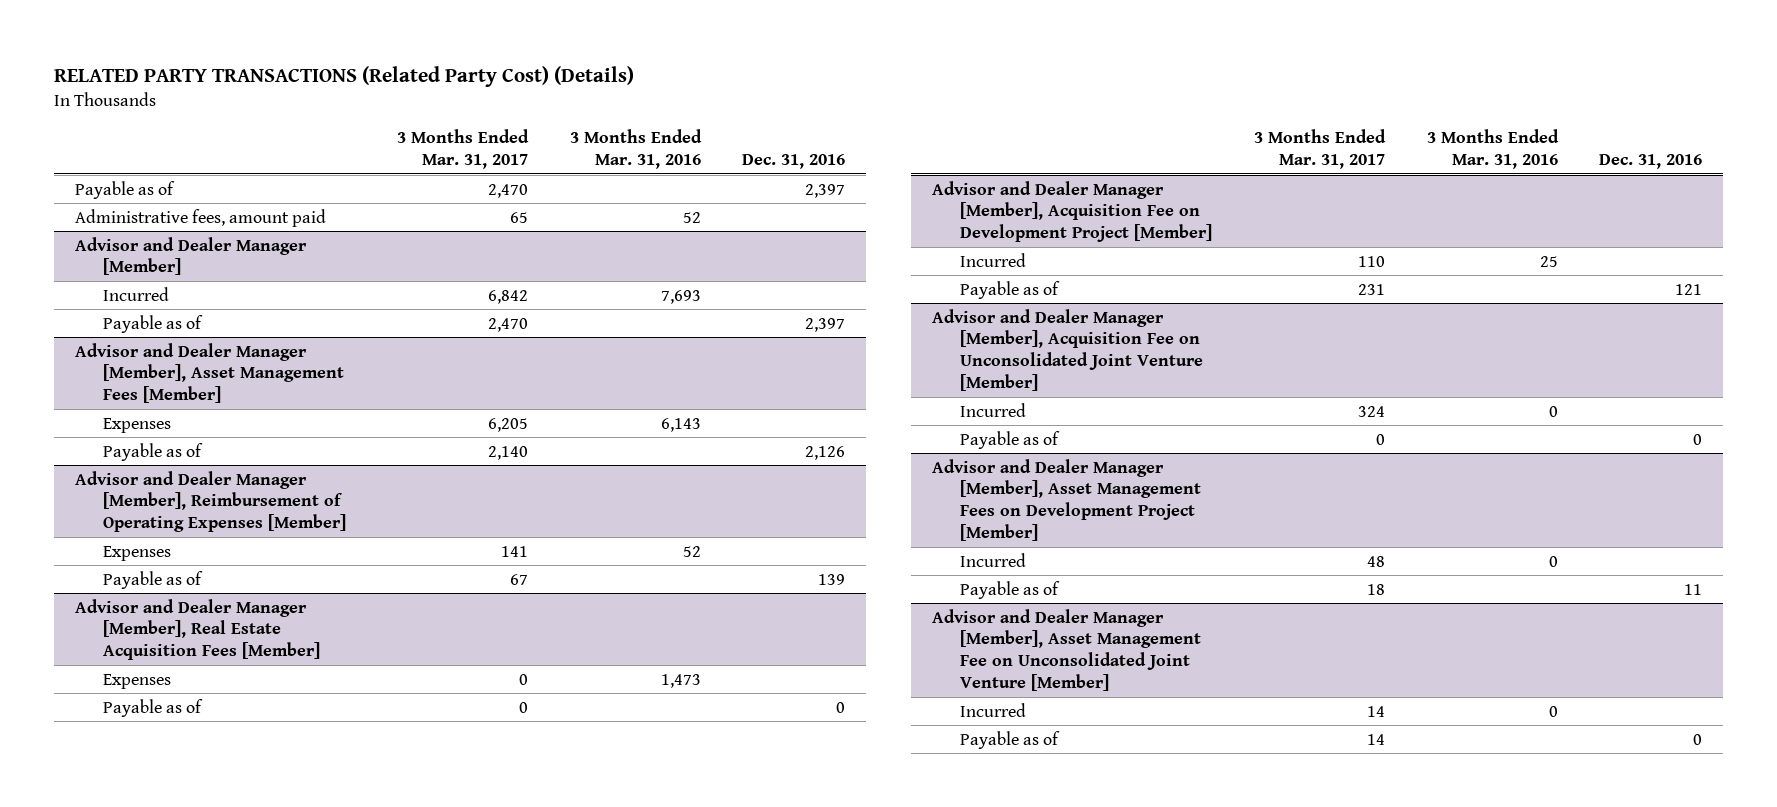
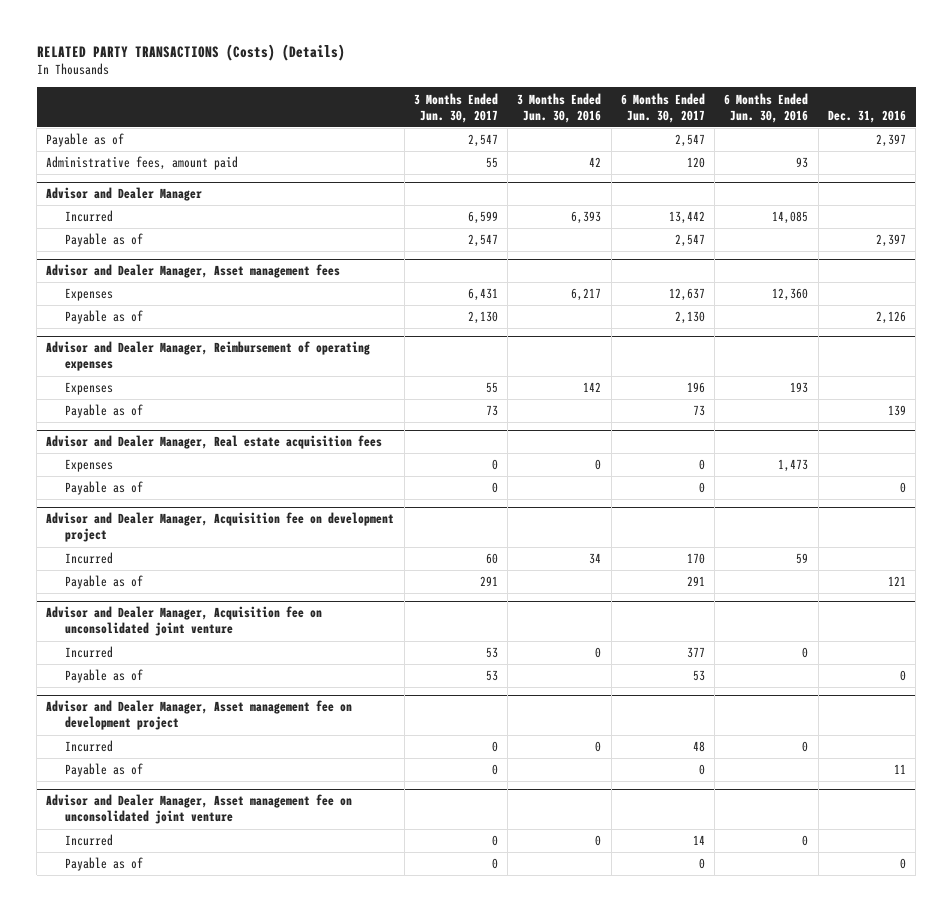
[53,65,634,87] RELATED PARTY TRANSACTIONS (Related Party Cost) (Details) -> [36,43,345,61] RELATED PARTY TRANSACTIONS (Costs) (Details)
[396,129,529,170] 3 Months Ended Mar. 31, 2017 -> none
[569,129,702,170] 3 Months Ended Mar. 31, 2016 -> none
none -> [413,92,498,123] 3 Months Ended Jun. 30, 2017
none -> [517,92,602,123] 3 Months Ended Jun. 30, 2016
none -> [620,92,705,123] 6 Months Ended Jun. 30, 2017
none -> [724,92,809,123] 6 Months Ended Jun. 30, 2016
[74,236,307,276] Advisor and Dealer Manager [Member] -> [46,187,203,202] Advisor and Dealer Manager
[74,342,345,404] Advisor and Dealer Manager [Member], Asset Management Fees [Member] -> [46,264,341,279] Advisor and Dealer Manager, Asset management fees
[74,470,347,533] Advisor and Dealer Manager [Member], Reimbursement of Operating Expenses [Member] -> [46,341,371,372] Advisor and Dealer Manager, Reimbursement of operating expenses
[74,598,321,661] Advisor and Dealer Manager [Member], Real Estate Acquisition Fees [Member] -> [46,435,383,450] Advisor and Dealer Manager, Real estate acquisition fees
[931,180,1213,243] Advisor and Dealer Manager [Member], Acquisition Fee on Development Project [Member] -> [46,512,395,543] Advisor and Dealer Manager, Acquisition fee on development project
[931,308,1204,392] Advisor and Dealer Manager [Member], Acquisition Fee on Unconsolidated Joint Venture [Member] -> [46,606,323,637] Advisor and Dealer Manager, Acquisition fee on unconsolidated joint venture
[931,458,1202,542] Advisor and Dealer Manager [Member], Asset Management Fees on Development Project [Member] -> [46,700,353,731] Advisor and Dealer Manager, Asset management fee on development project
[931,608,1202,692] Advisor and Dealer Manager [Member], Asset Management Fee on Unconsolidated Joint Venture [Member] -> [46,794,353,825] Advisor and Dealer Manager, Asset management fee on unconsolidated joint venture

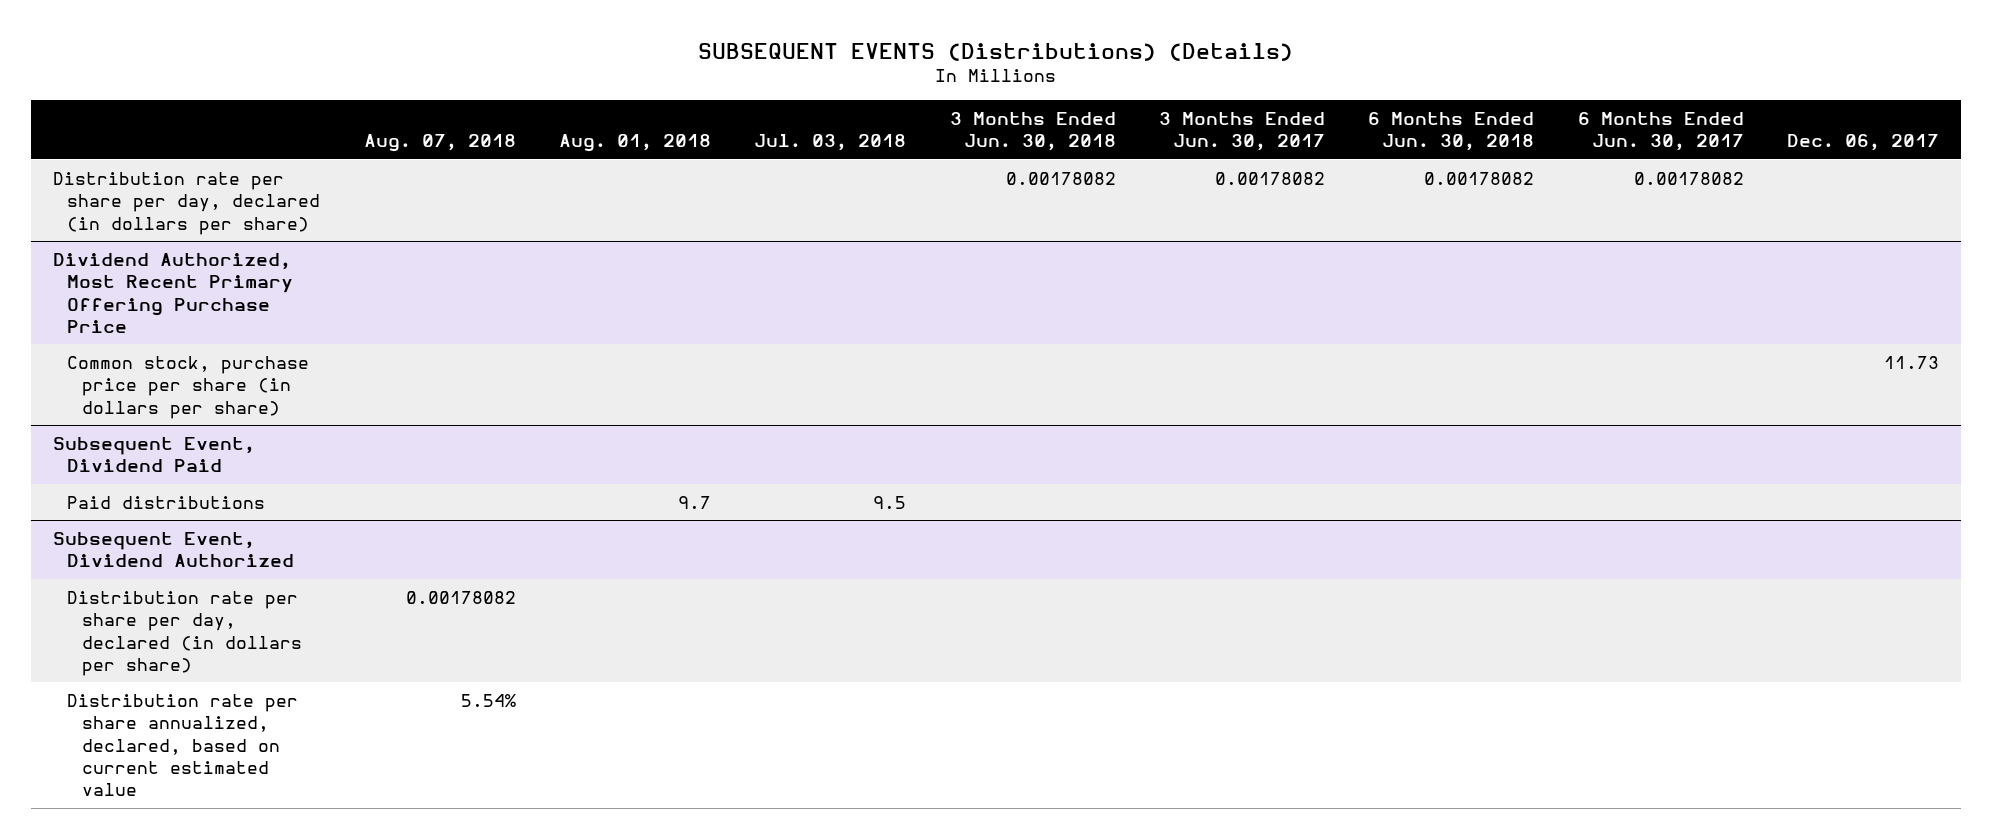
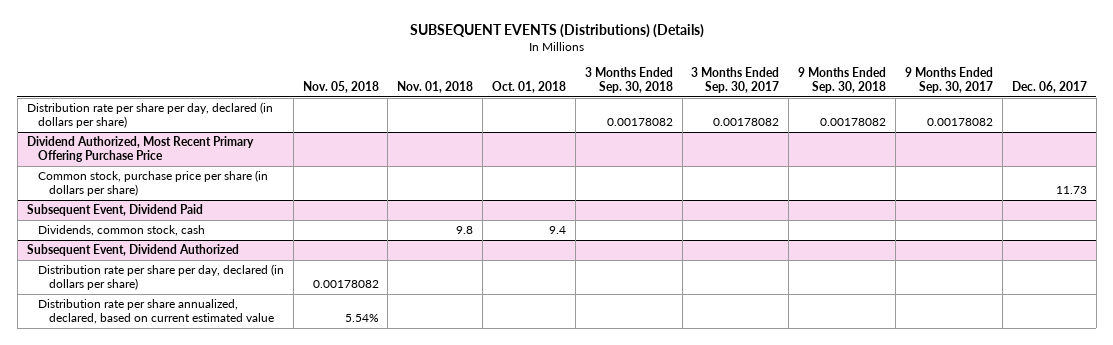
[363,134,516,153] Aug. 07, 2018 -> none
[558,134,711,153] Aug. 01, 2018 -> none
[754,134,907,152] Jul. 03, 2018 -> none
[949,111,1116,152] 3 Months Ended Jun. 30, 2018 -> none
[1158,111,1325,152] 3 Months Ended Jun. 30, 2017 -> none
[1368,111,1535,152] 6 Months Ended Jun. 30, 2018 -> none
[1577,111,1744,152] 6 Months Ended Jun. 30, 2017 -> none
none -> [302,81,379,94] Nov. 05, 2018
none -> [397,81,474,94] Nov. 01, 2018
none -> [491,81,566,94] Oct. 01, 2018
none -> [584,66,673,94] 3 Months Ended Sep. 30, 2018
none -> [691,66,780,94] 3 Months Ended Sep. 30, 2017
none -> [798,66,887,94] 9 Months Ended Sep. 30, 2018
none -> [904,66,993,94] 9 Months Ended Sep. 30, 2017
[67,495,266,509] Paid distributions -> [37,225,205,237] Dividends, common stock, cash

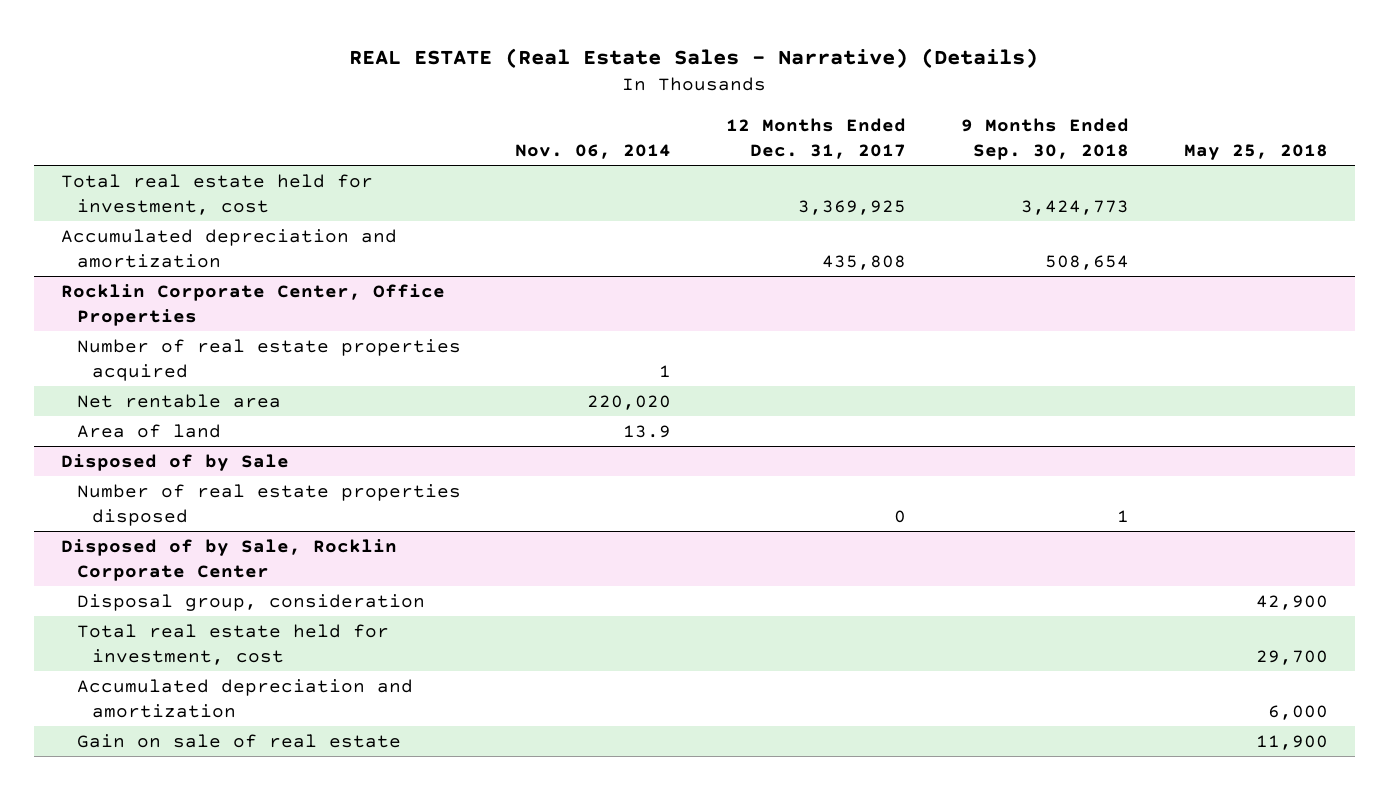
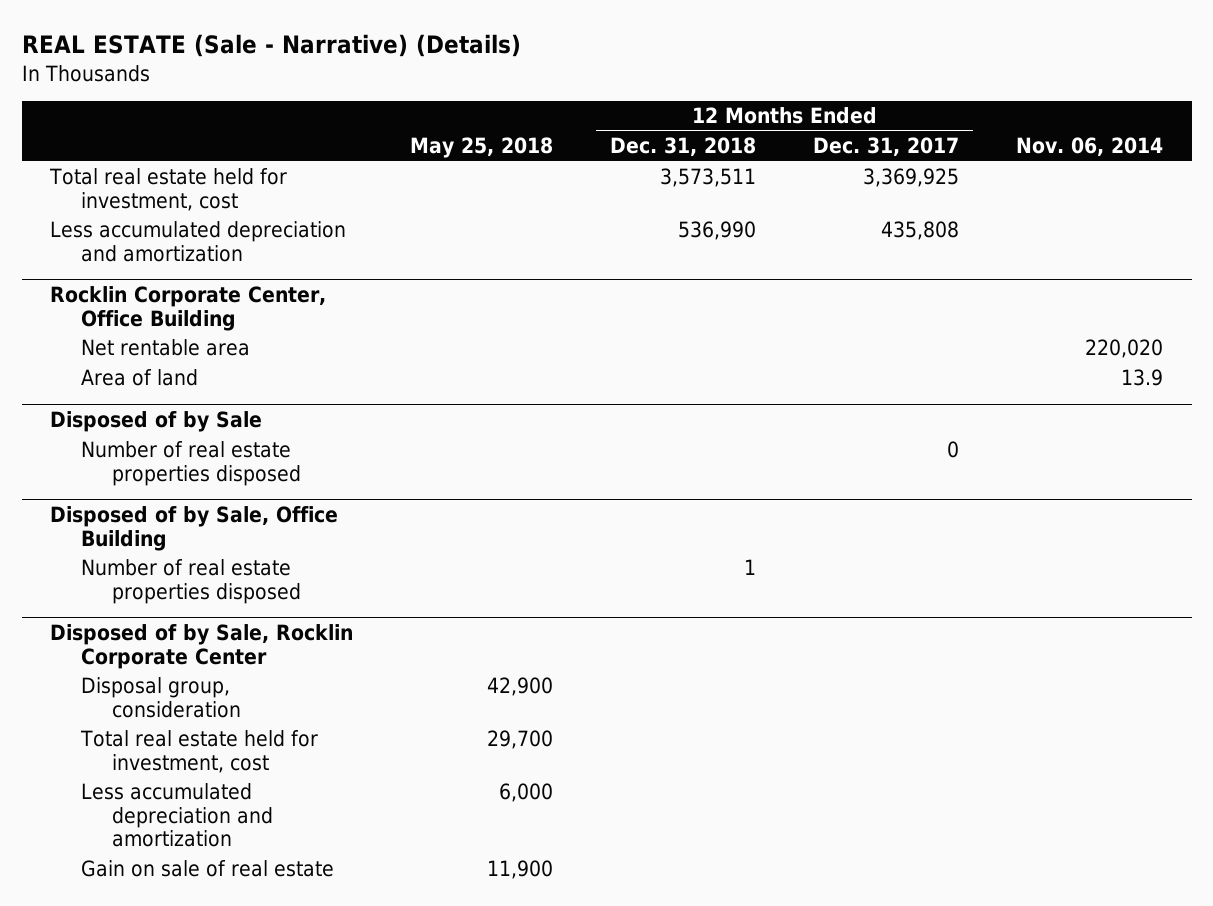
[349,47,1039,68] REAL ESTATE (Real Estate Sales - Narrative) (Details) -> [21,34,521,58] REAL ESTATE (Sale - Narrative) (Details)
[960,117,1129,160] 9 Months Ended Sep. 30, 2018 -> none
none -> [610,137,757,157] Dec. 31, 2018
[76,338,461,381] Number of real estate properties acquired -> none
[60,228,397,268] Accumulated depreciation and amortization -> [50,221,347,262] Less accumulated depreciation and amortization
[60,283,445,326] Rocklin Corporate Center, Office Properties -> [50,286,327,331] Rocklin Corporate Center, Office Building
none -> [50,506,339,551] Disposed of by Sale, Office Building
none -> [81,559,302,604] Number of real estate properties disposed
[76,678,413,718] Accumulated depreciation and amortization -> [81,783,274,848] Less accumulated depreciation and amortization

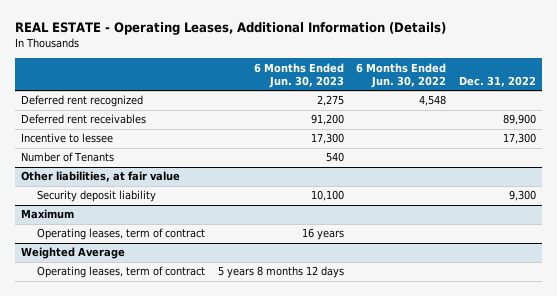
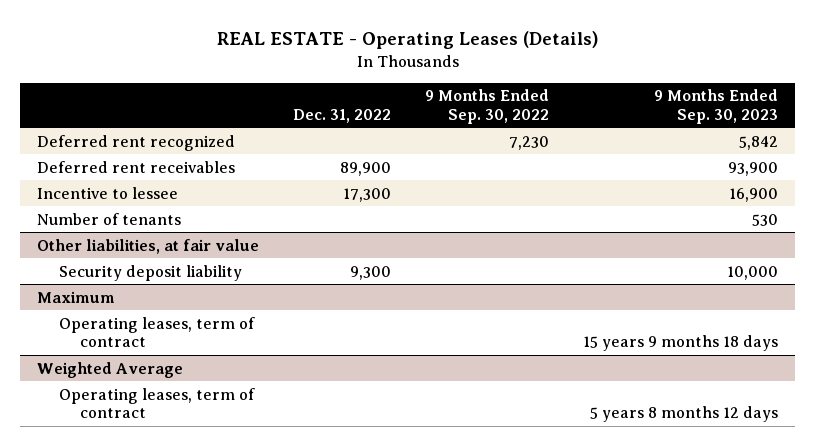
[15,22,447,36] REAL ESTATE - Operating Leases, Additional Information (Details) -> [216,30,599,49] REAL ESTATE - Operating Leases (Details)
[253,62,344,89] 6 Months Ended Jun. 30, 2023 -> none
[356,62,447,89] 6 Months Ended Jun. 30, 2022 -> none
none -> [425,89,550,124] 9 Months Ended Sep. 30, 2022
none -> [654,89,779,124] 9 Months Ended Sep. 30, 2023
[21,152,115,163] Number of Tenants -> [37,212,182,225] Number of tenants

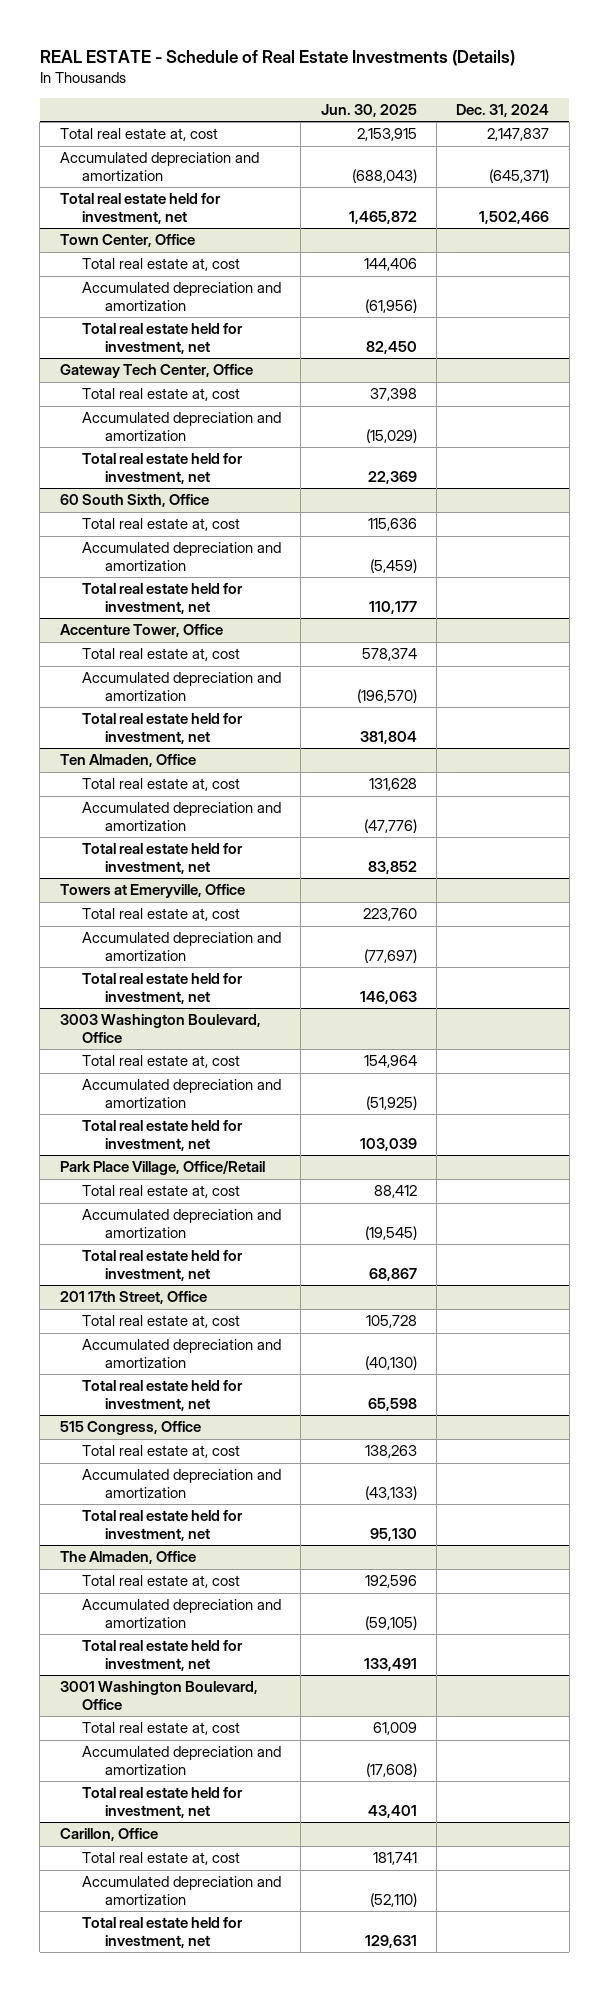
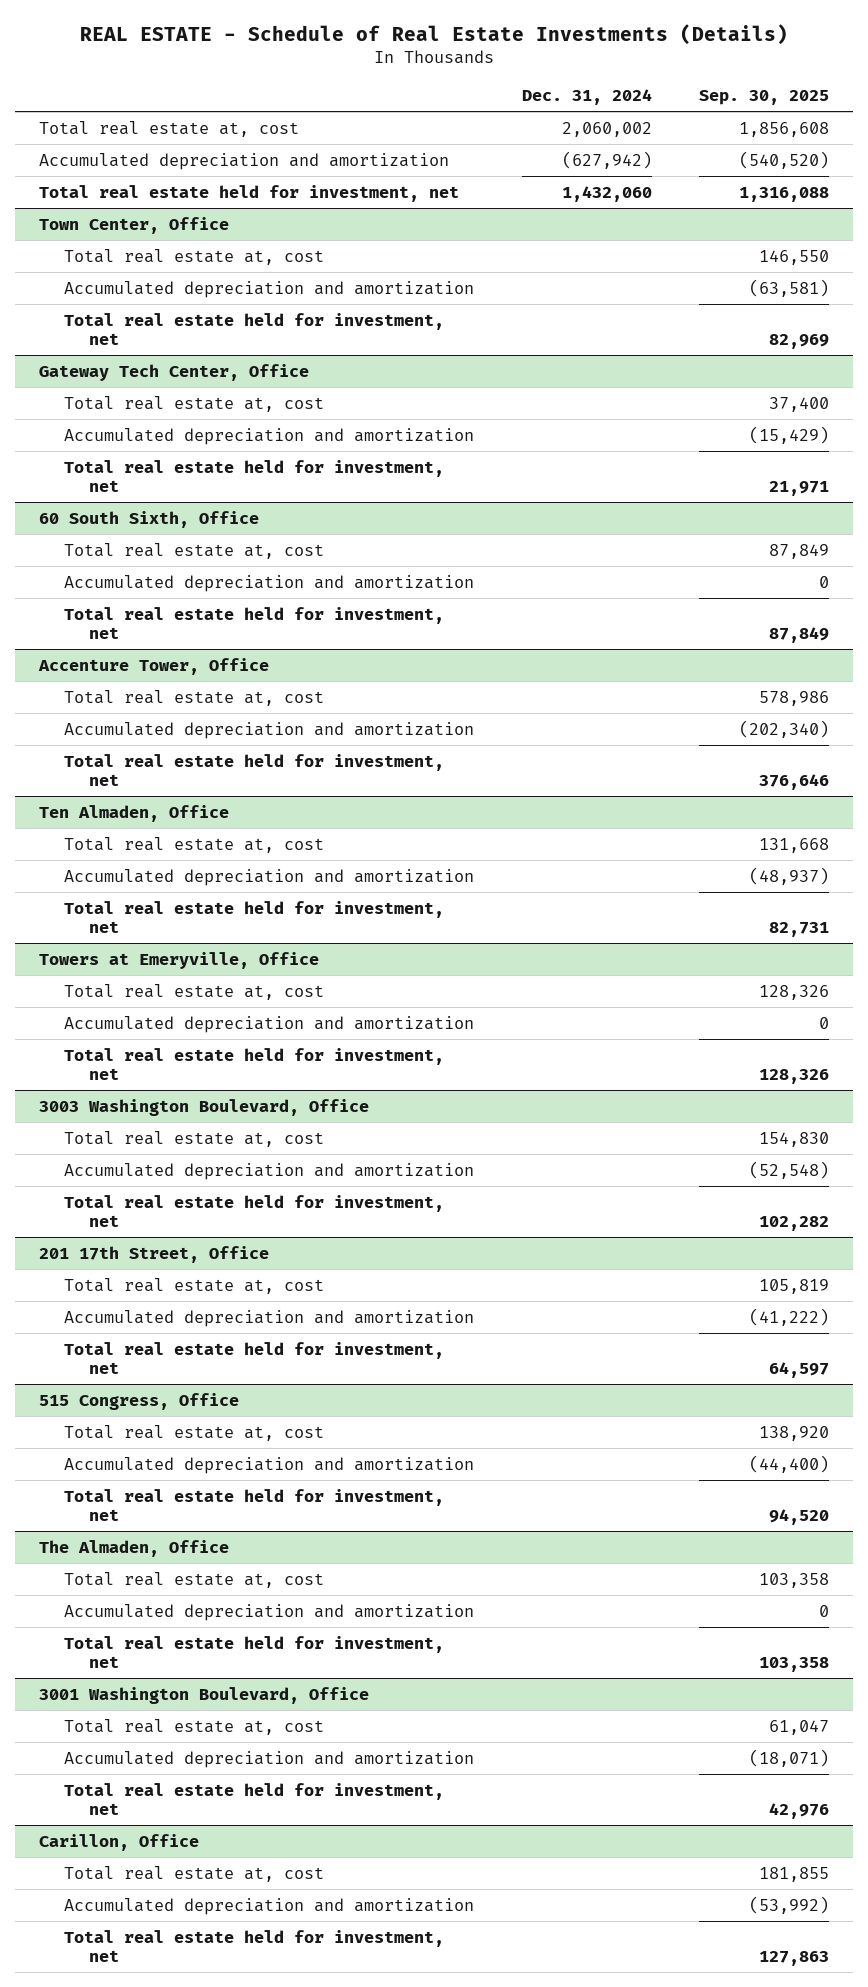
[320,104,417,118] Jun. 30, 2025 -> none
none -> [699,90,830,106] Sep. 30, 2025
[487,128,550,142] 2,147,837 -> [561,121,652,137] 2,060,002
[489,168,550,183] (645,371) -> [561,150,652,169] (627,942)
[479,210,550,224] 1,502,466 -> [561,185,652,202] 1,432,060
[59,1160,265,1176] Park Place Village, Office/Retail -> none
[82,1185,241,1199] Total real estate at, cost -> none
[82,1209,282,1238] Accumulated depreciation and amortization -> none
[82,1250,244,1281] Total real estate held for investment, net -> none

